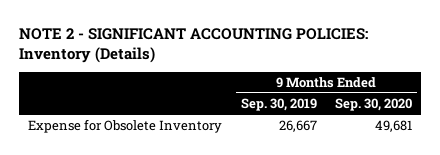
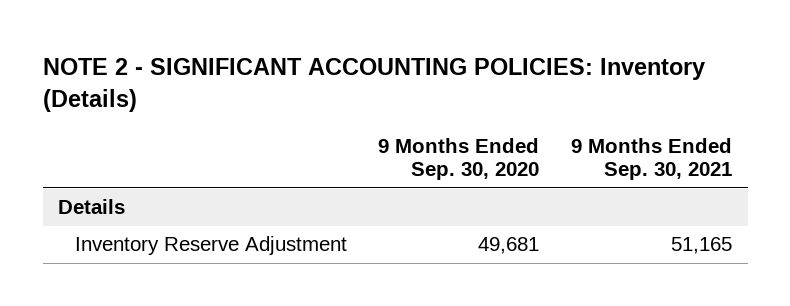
[240,98,317,112] Sep. 30, 2019 -> none
none -> [570,137,732,181] 9 Months Ended Sep. 30, 2021
none -> [58,199,126,215] Details
[27,119,222,134] Expense for Obsolete Inventory -> [74,236,347,256] Inventory Reserve Adjustment

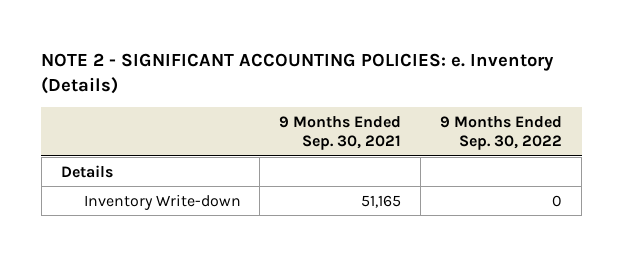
[42,57,705,112] NOTE 2 - SIGNIFICANT ACCOUNTING POLICIES: Inventory (Details) -> [41,53,555,95] NOTE 2 - SIGNIFICANT ACCOUNTING POLICIES: e. Inventory (Details)
[378,137,540,181] 9 Months Ended Sep. 30, 2020 -> none
none -> [440,116,563,151] 9 Months Ended Sep. 30, 2022
[74,236,347,256] Inventory Reserve Adjustment -> [83,193,241,210] Inventory Write-down

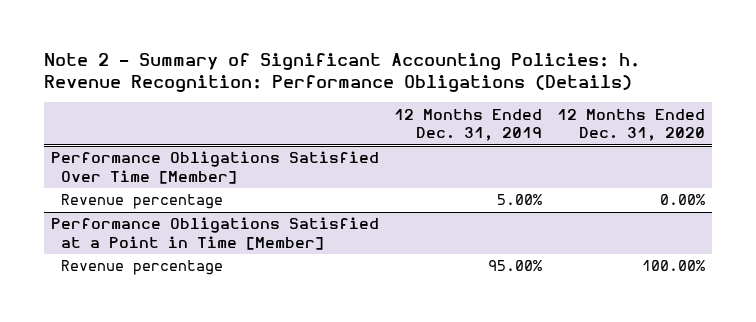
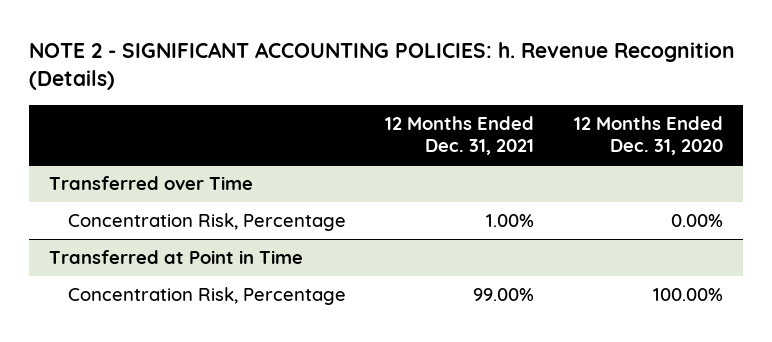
[43,53,640,93] Note 2 - Summary of Significant Accounting Policies: h. Revenue Recognition: Performance Obligations (Details) -> [29,41,736,91] NOTE 2 - SIGNIFICANT ACCOUNTING POLICIES: h. Revenue Recognition (Details)
[393,108,542,142] 12 Months Ended Dec. 31, 2019 -> none
none -> [385,115,535,156] 12 Months Ended Dec. 31, 2021
[51,151,380,184] Performance Obligations Satisfied Over Time [Member] -> [49,175,254,190] Transferred over Time
[61,194,224,210] Revenue percentage -> [67,212,346,231] Concentration Risk, Percentage
[51,217,380,250] Performance Obligations Satisfied at a Point in Time [Member] -> [49,249,304,264] Transferred at Point in Time
[61,260,224,276] Revenue percentage -> [67,286,346,305] Concentration Risk, Percentage

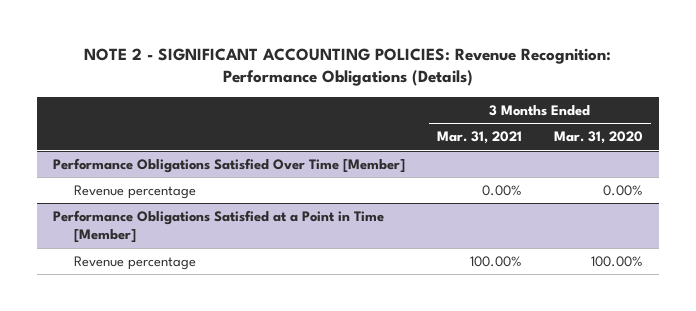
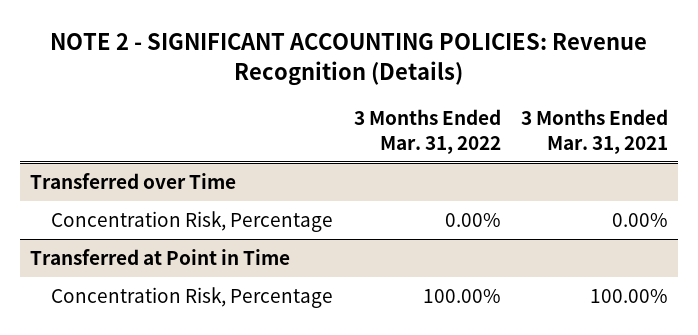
[83,47,611,87] NOTE 2 - SIGNIFICANT ACCOUNTING POLICIES: Revenue Recognition: Performance Obligations (Details) -> [50,33,648,86] NOTE 2 - SIGNIFICANT ACCOUNTING POLICIES: Revenue Recognition (Details)
[553,131,643,145] Mar. 31, 2020 -> none
none -> [353,109,501,154] 3 Months Ended Mar. 31, 2022
[52,158,405,174] Performance Obligations Satisfied Over Time [Member] -> [30,172,237,189] Transferred over Time
[74,185,197,200] Revenue percentage -> [51,210,334,232] Concentration Risk, Percentage
[52,210,384,244] Performance Obligations Satisfied at a Point in Time [Member] -> [30,248,291,265] Transferred at Point in Time
[74,256,197,271] Revenue percentage -> [51,286,334,308] Concentration Risk, Percentage

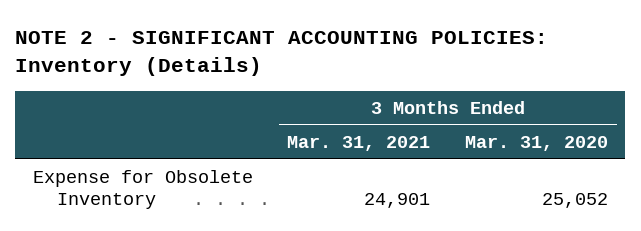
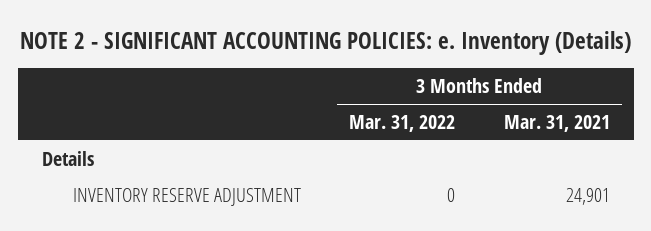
[15,30,549,77] NOTE 2 - SIGNIFICANT ACCOUNTING POLICIES: Inventory (Details) -> [19,30,631,55] NOTE 2 - SIGNIFICANT ACCOUNTING POLICIES: e. Inventory (Details)
[464,135,608,151] Mar. 31, 2020 -> none
none -> [349,115,456,133] Mar. 31, 2022
none -> [41,150,94,166] Details
[32,170,253,209] Expense for Obsolete Inventory -> [73,187,302,206] INVENTORY RESERVE ADJUSTMENT

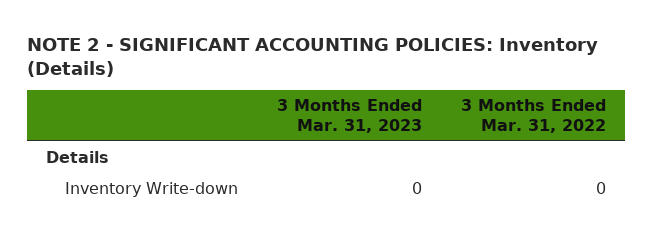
[19,30,631,55] NOTE 2 - SIGNIFICANT ACCOUNTING POLICIES: e. Inventory (Details) -> [26,37,598,77] NOTE 2 - SIGNIFICANT ACCOUNTING POLICIES: Inventory (Details)
[503,115,610,133] Mar. 31, 2021 -> none
none -> [276,98,422,133] 3 Months Ended Mar. 31, 2023
[73,187,302,206] INVENTORY RESERVE ADJUSTMENT -> [65,181,239,197] Inventory Write-down

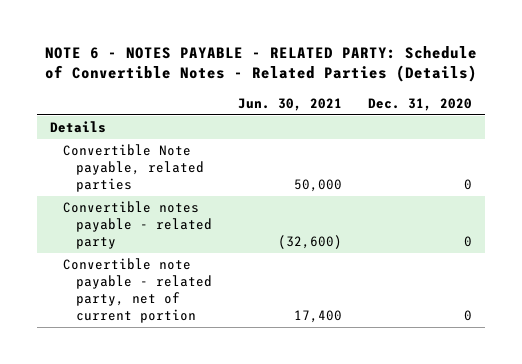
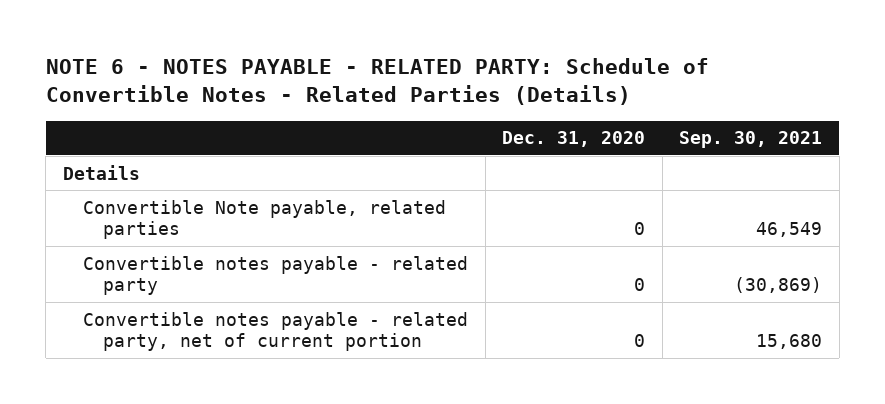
[237,97,342,111] Jun. 30, 2021 -> none
none -> [679,131,823,149] Sep. 30, 2021
[62,258,212,323] Convertible note payable - related party, net of current portion -> [82,311,468,352] Convertible notes payable - related party, net of current portion

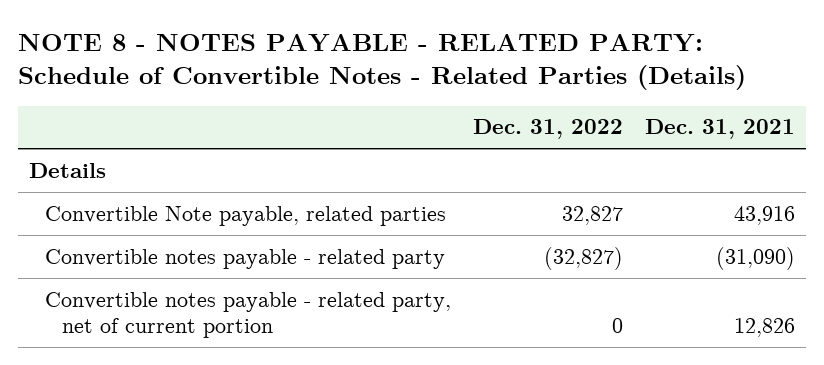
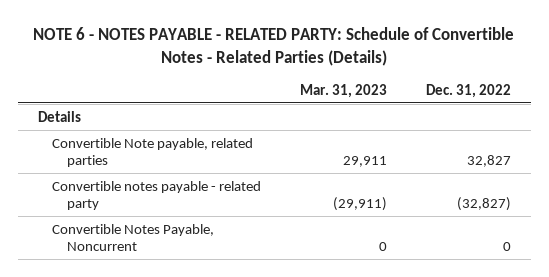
[18,34,747,91] NOTE 8 - NOTES PAYABLE - RELATED PARTY: Schedule of Convertible Notes - Related Parties (Details) -> [33,27,515,66] NOTE 6 - NOTES PAYABLE - RELATED PARTY: Schedule of Convertible Notes - Related Parties (Details)
[644,119,795,140] Dec. 31, 2021 -> none
none -> [300,83,388,98] Mar. 31, 2023
[45,291,452,338] Convertible notes payable - related party, net of current portion -> [52,223,215,251] Convertible Notes Payable, Noncurrent

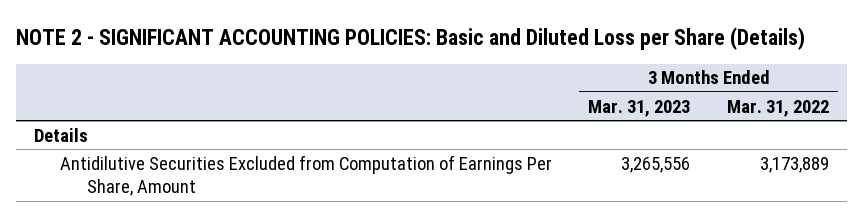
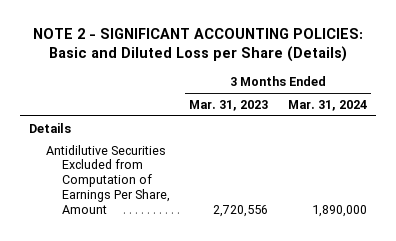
[726,99,829,117] Mar. 31, 2022 -> none
none -> [287,99,367,111] Mar. 31, 2024
[621,156,691,173] 3,265,556 -> [213,204,269,217] 2,720,556

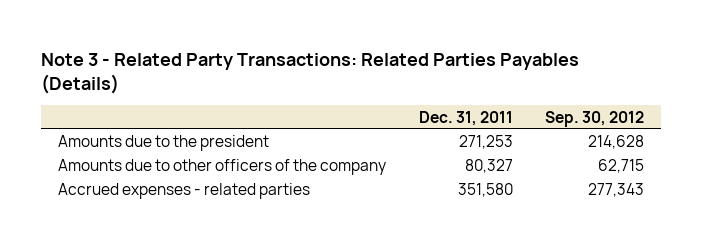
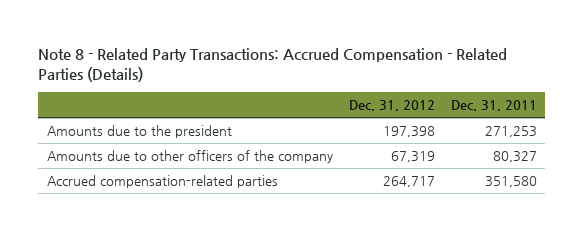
[41,52,580,94] Note 3 - Related Party Transactions: Related Parties Payables (Details) -> [38,47,508,83] Note 8 - Related Party Transactions: Accrued Compensation - Related Parties (Details)
[545,110,645,127] Sep. 30, 2012 -> none
none -> [348,100,435,112] Dec. 31, 2012
[57,183,310,200] Accrued expenses - related parties -> [46,175,278,189] Accrued compensation-related parties

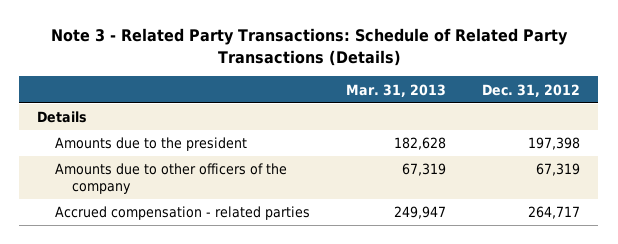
[38,47,508,83] Note 8 - Related Party Transactions: Accrued Compensation - Related Parties (Details) -> [50,27,568,66] Note 3 - Related Party Transactions: Schedule of Related Party Transactions (Details)
[450,100,537,112] Dec. 31, 2011 -> none
none -> [345,83,446,97] Mar. 31, 2013
none -> [37,111,88,124] Details
[46,175,278,189] Accrued compensation-related parties -> [54,206,310,221] Accrued compensation - related parties

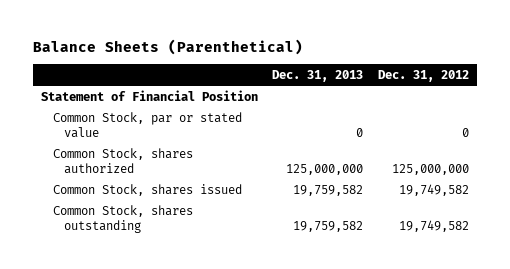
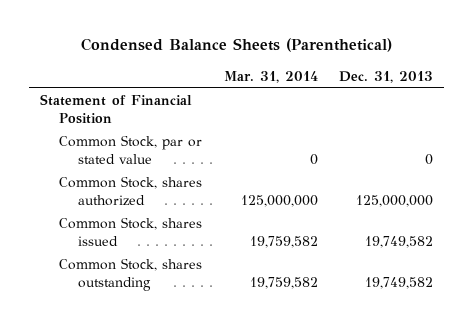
[33,39,304,56] Balance Sheets (Parenthetical) -> [80,38,392,53] Condensed Balance Sheets (Parenthetical)
[378,69,470,82] Dec. 31, 2012 -> none
none -> [223,70,318,83] Mar. 31, 2014
[293,184,364,196] 19,759,582 -> [365,236,434,249] 19,749,582
[293,221,364,233] 19,759,582 -> [365,277,434,290] 19,749,582

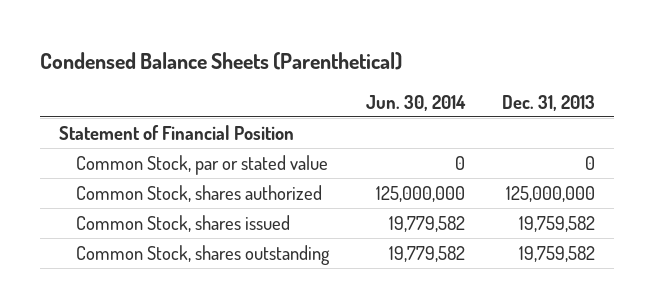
[223,70,318,83] Mar. 31, 2014 -> none
none -> [366,94,467,111] Jun. 30, 2014
[365,236,434,249] 19,749,582 -> [519,215,596,232] 19,759,582
[365,277,434,290] 19,749,582 -> [519,245,596,262] 19,759,582

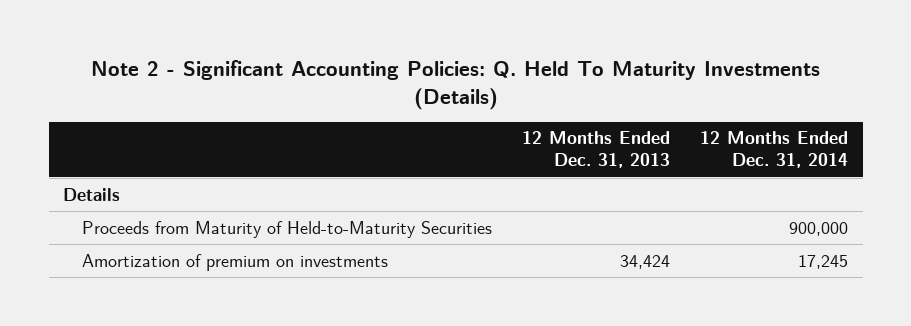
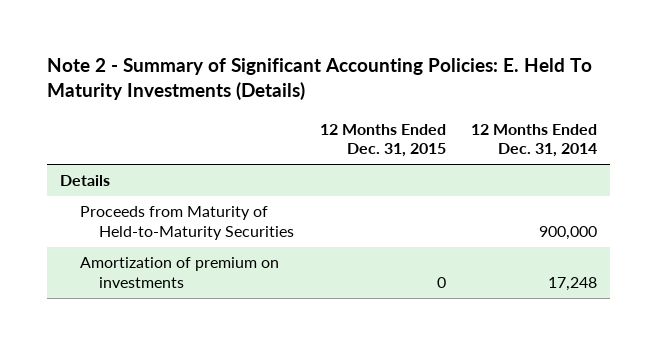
[90,60,820,110] Note 2 - Significant Accounting Policies: Q. Held To Maturity Investments (Details) -> [46,58,592,101] Note 2 - Summary of Significant Accounting Policies: E. Held To Maturity Investments (Details)
[522,131,671,169] 12 Months Ended Dec. 31, 2013 -> none
none -> [319,123,446,158] 12 Months Ended Dec. 31, 2015
[797,254,848,269] 17,245 -> [547,277,597,292] 17,248

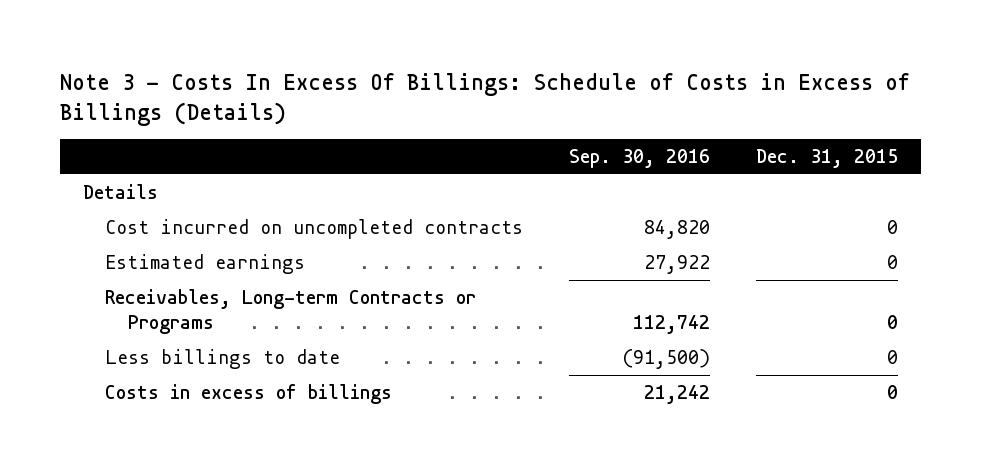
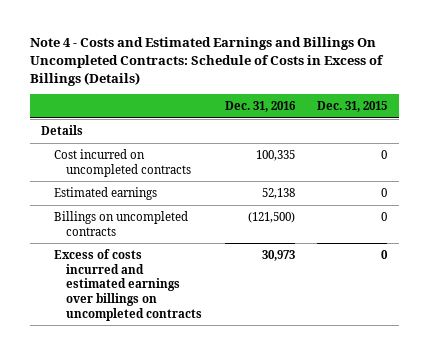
[60,73,911,127] Note 3 - Costs In Excess Of Billings: Schedule of Costs in Excess of Billings (Details) -> [29,37,384,86] Note 4 - Costs and Estimated Earnings and Billings On Uncompleted Contracts: Schedule of Costs in Excess of Billings (Details)
[569,149,711,169] Sep. 30, 2016 -> none
none -> [224,100,296,112] Dec. 31, 2016
[105,288,477,334] Receivables, Long-term Contracts or Programs -> none
[105,348,341,369] Less billings to date -> [53,210,188,236] Billings on uncompleted contracts
[105,383,393,404] Costs in excess of billings -> [53,248,203,321] Excess of costs incurred and estimated earnings over billings on uncompleted contracts

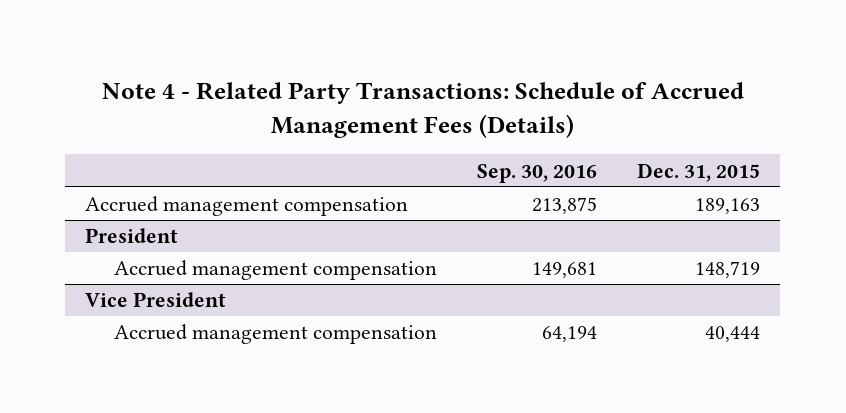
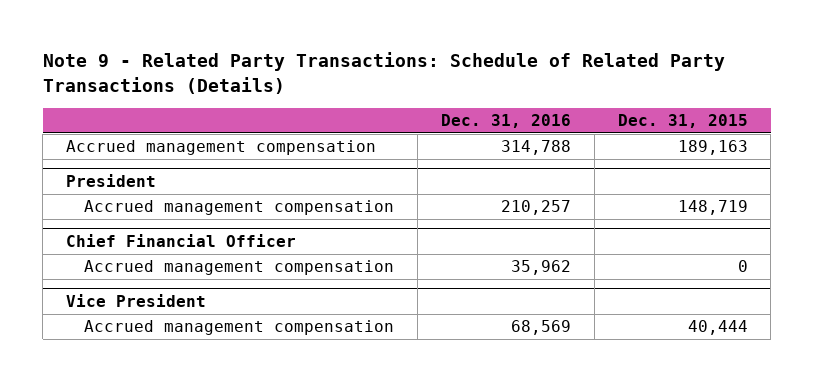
[101,82,744,138] Note 4 - Related Party Transactions: Schedule of Accrued Management Fees (Details) -> [42,52,725,94] Note 9 - Related Party Transactions: Schedule of Related Party Transactions (Details)
[477,163,598,183] Sep. 30, 2016 -> none
none -> [440,113,571,128] Dec. 31, 2016
none -> [66,234,297,248] Chief Financial Officer
none -> [84,260,395,276] Accrued management compensation

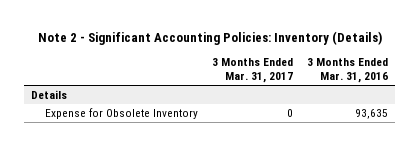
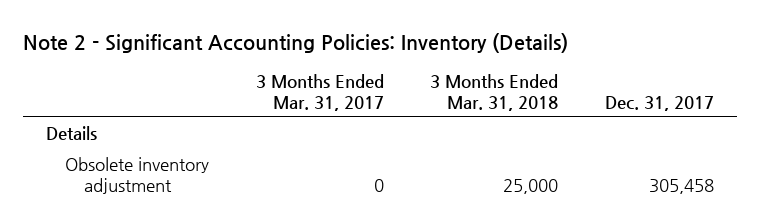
[307,58,389,84] 3 Months Ended Mar. 31, 2016 -> none
none -> [430,73,559,111] 3 Months Ended Mar. 31, 2018
none -> [604,95,714,111] Dec. 31, 2017
[45,108,199,120] Expense for Obsolete Inventory -> [65,157,210,194] Obsolete inventory adjustment

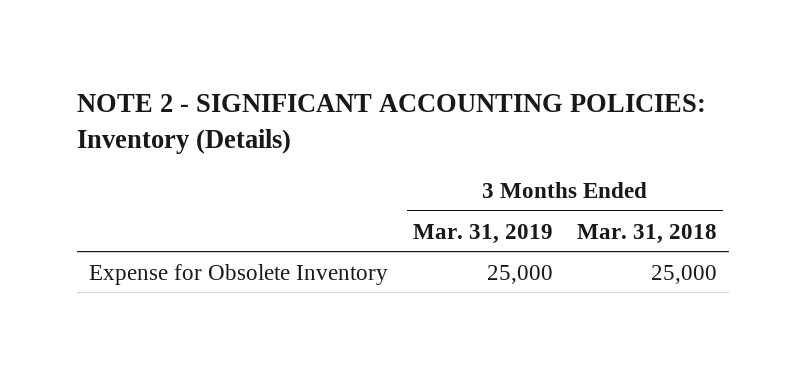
[22,32,568,53] Note 2 - Significant Accounting Policies: Inventory (Details) -> [76,94,706,154] NOTE 2 - SIGNIFICANT ACCOUNTING POLICIES: Inventory (Details)
[255,73,384,111] 3 Months Ended Mar. 31, 2017 -> none
[604,95,714,111] Dec. 31, 2017 -> none
none -> [412,223,553,244] Mar. 31, 2019
[46,126,98,141] Details -> none
[65,157,210,194] Obsolete inventory adjustment -> [89,263,389,285] Expense for Obsolete Inventory

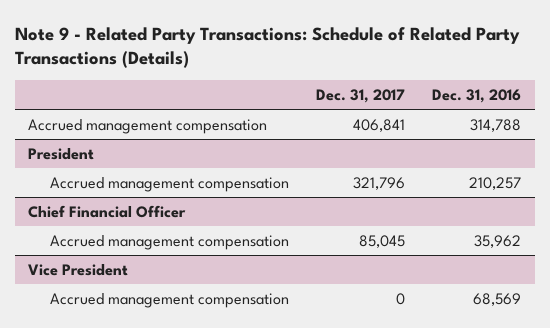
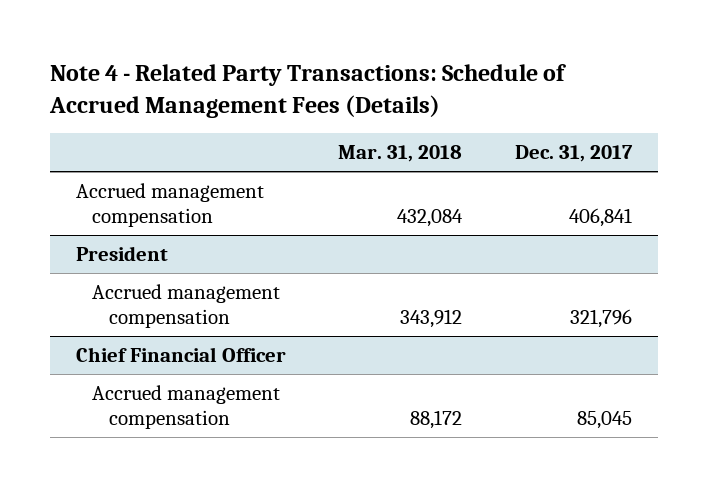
[14,26,520,69] Note 9 - Related Party Transactions: Schedule of Related Party Transactions (Details) -> [48,64,566,118] Note 4 - Related Party Transactions: Schedule of Accrued Management Fees (Details)
[432,89,522,104] Dec. 31, 2016 -> none
none -> [338,145,463,163] Mar. 31, 2018
[28,263,129,276] Vice President -> none
[50,292,290,308] Accrued management compensation -> none

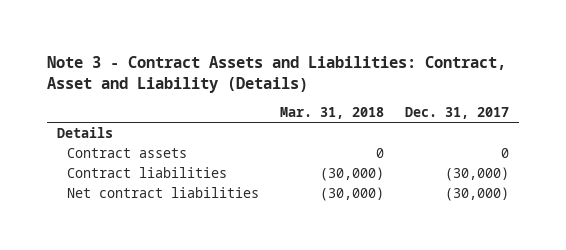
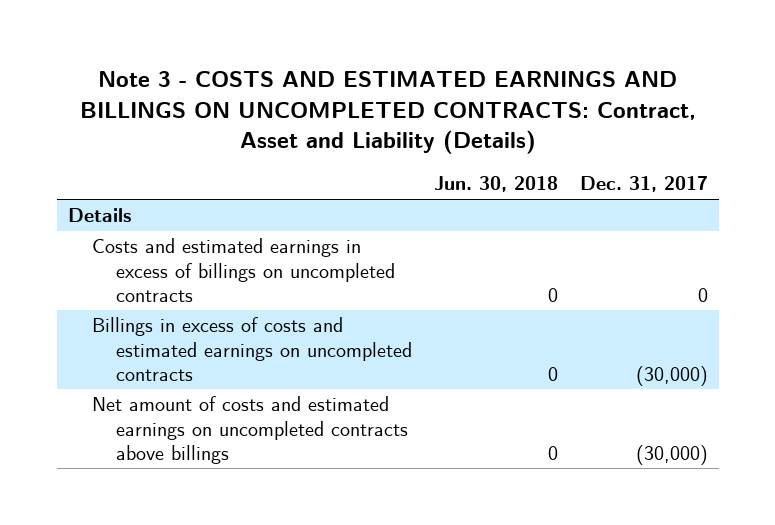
[46,55,506,93] Note 3 - Contract Assets and Liabilities: Contract, Asset and Liability (Details) -> [79,71,696,155] Note 3 - COSTS AND ESTIMATED EARNINGS AND BILLINGS ON UNCOMPLETED CONTRACTS: Contract, Asset and Liability (Details)
[279,107,384,120] Mar. 31, 2018 -> none
none -> [433,176,558,193] Jun. 30, 2018
[66,187,259,199] Net contract liabilities -> none
[66,148,187,159] Contract assets -> [91,238,396,302] Costs and estimated earnings in excess of billings on uncompleted contracts
[66,167,227,179] Contract liabilities -> [91,317,413,381] Billings in excess of costs and estimated earnings on uncompleted contracts
none -> [91,396,409,464] Net amount of costs and estimated earnings on uncompleted contracts above billings

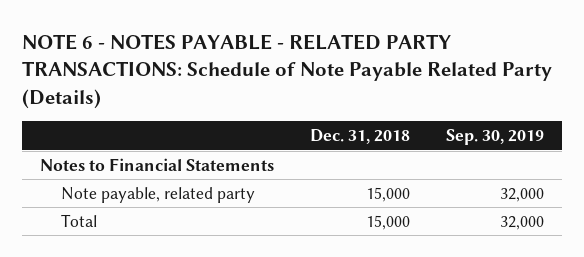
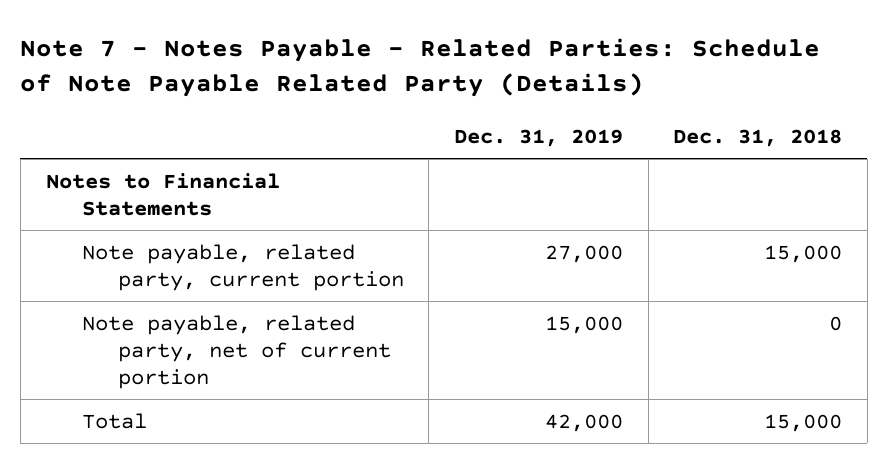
[21,33,552,109] NOTE 6 - NOTES PAYABLE - RELATED PARTY TRANSACTIONS: Schedule of Note Payable Related Party (Details) -> [20,37,821,97] Note 7 - Notes Payable - Related Parties: Schedule of Note Payable Related Party (Details)
[446,129,545,146] Sep. 30, 2019 -> none
none -> [453,128,623,147] Dec. 31, 2019
[61,186,256,203] Note payable, related party -> [81,243,404,291] Note payable, related party, current portion
none -> [81,314,391,389] Note payable, related party, net of current portion

